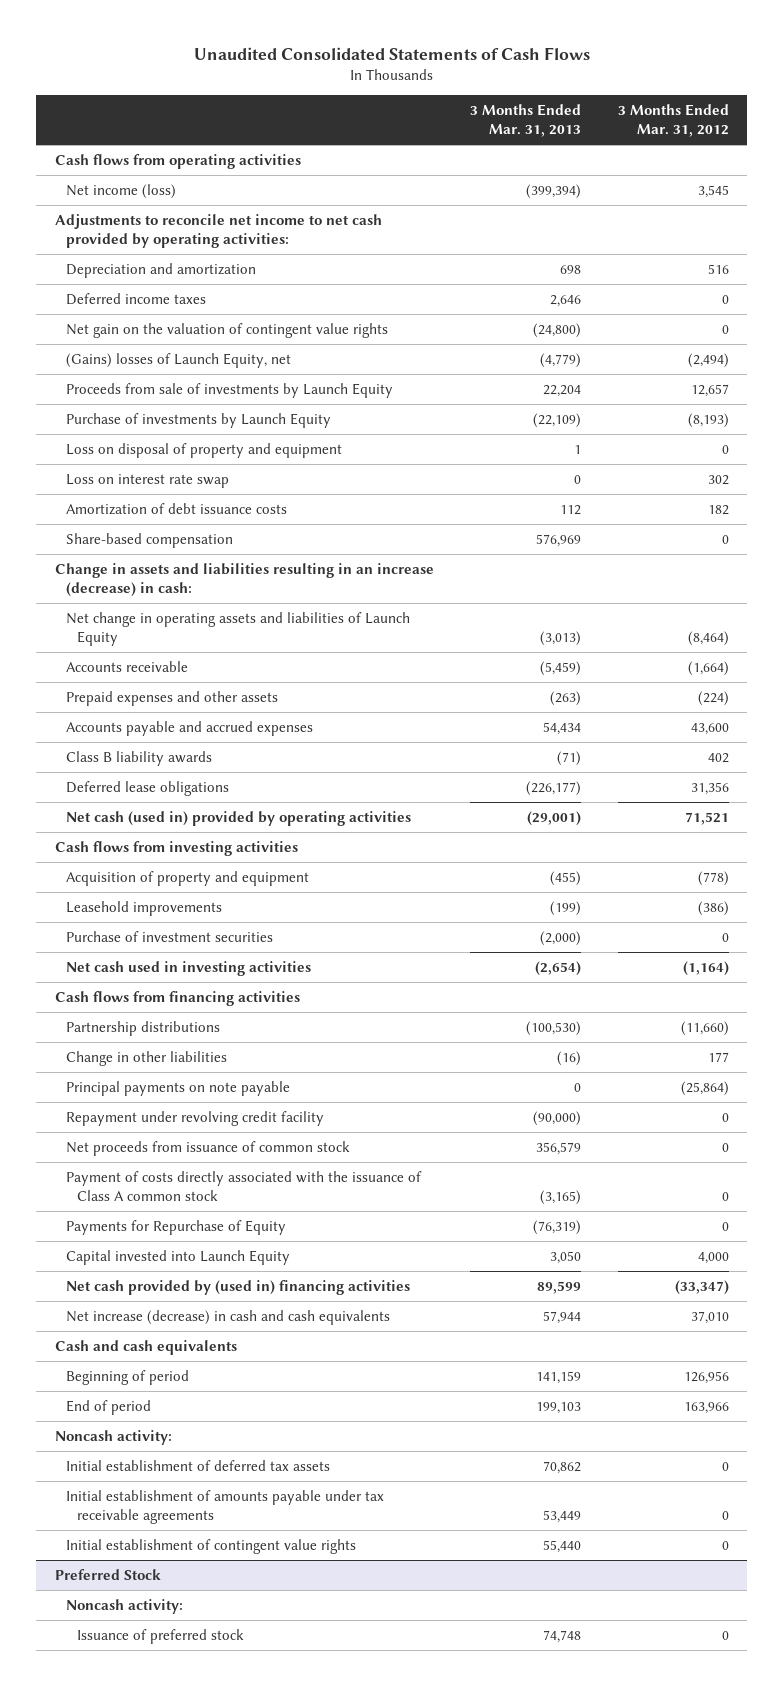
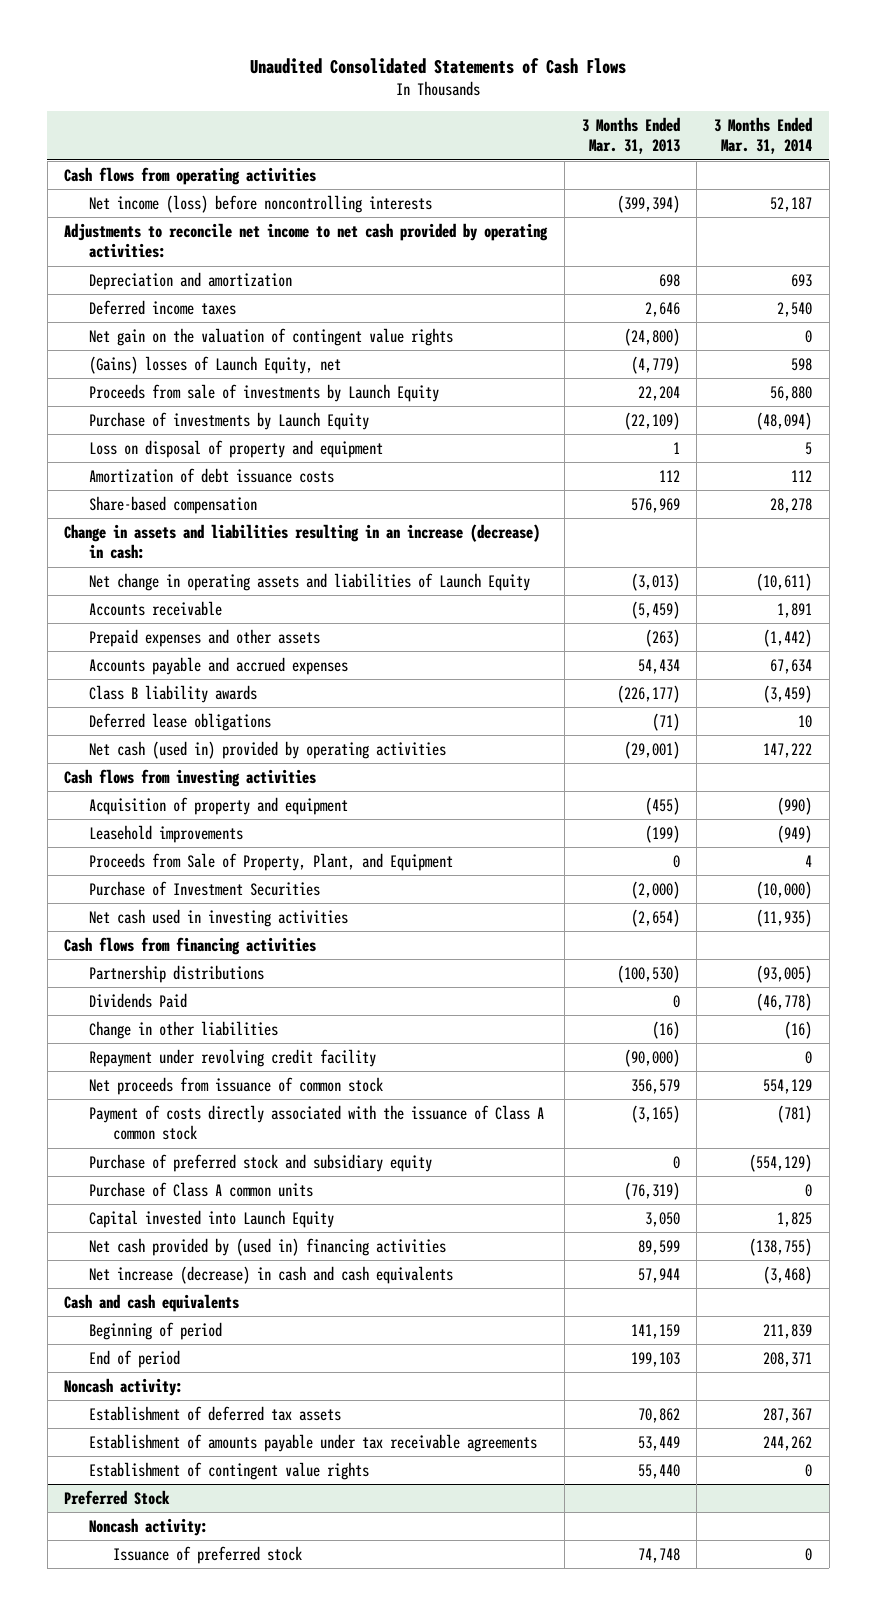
[617,104,729,138] 3 Months Ended Mar. 31, 2012 -> none
none -> [714,116,813,155] 3 Months Ended Mar. 31, 2014
[65,183,176,199] Net income (loss) -> [88,194,432,213] Net income (loss) before noncontrolling interests
[65,473,229,488] Loss on interest rate swap -> none
[557,750,582,766] (71) -> [616,684,680,703] (226,177)
[526,780,582,796] (226,177) -> [651,712,680,731] (71)
none -> [88,852,453,871] Proceeds from Sale of Property, Plant, and Equipment
[65,930,273,942] Purchase of investment securities -> [88,880,320,896] Purchase of Investment Securities
none -> [88,992,187,1008] Dividends Paid
[65,1080,290,1096] Principal payments on note payable -> none
none -> [88,1153,432,1172] Purchase of preferred stock and subsidiary equity
[65,1219,286,1235] Payments for Repurchase of Equity -> [88,1181,313,1197] Purchase of Class A common units
[65,1459,330,1471] Initial establishment of deferred tax assets -> [88,1405,341,1421] Establishment of deferred tax assets
[65,1489,384,1524] Initial establishment of amounts payable under tax receivable agreements -> [88,1433,537,1452] Establishment of amounts payable under tax receivable agreements
[65,1538,356,1554] Initial establishment of contingent value rights -> [88,1461,369,1480] Establishment of contingent value rights

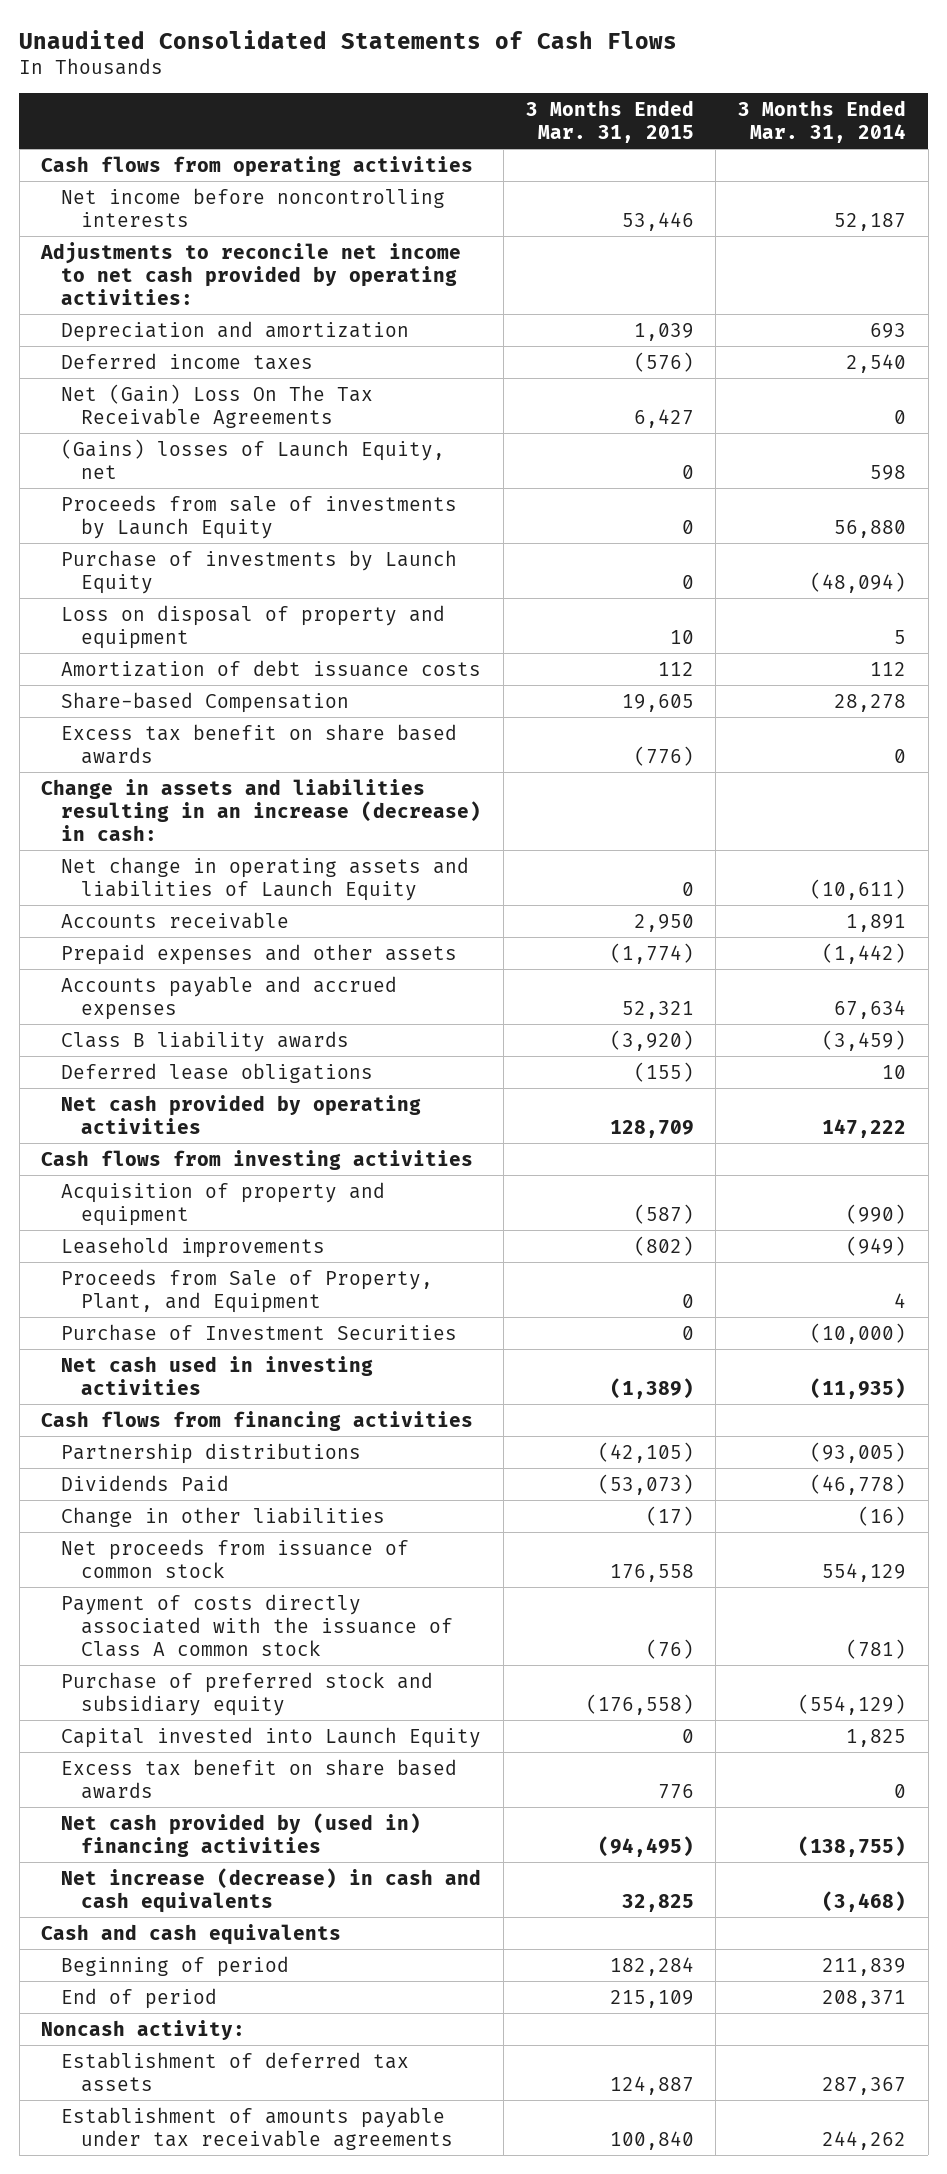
[581,116,680,155] 3 Months Ended Mar. 31, 2013 -> none
none -> [525,99,694,144] 3 Months Ended Mar. 31, 2015
[88,194,432,213] Net income (loss) before noncontrolling interests -> [61,187,446,227] Net income before noncontrolling interests
[88,327,453,346] Net gain on the valuation of contingent value rights -> none
none -> [61,383,374,428] Net (Gain) Loss On The Tax Receivable Agreements
[88,495,257,514] Share-based compensation -> [61,691,350,713] Share-based Compensation
none -> [61,723,458,764] Excess tax benefit on share based awards
[88,740,446,759] Net cash (used in) provided by operating activities -> [61,1094,422,1134] Net cash provided by operating activities
[88,1048,376,1067] Repayment under revolving credit facility -> none
[88,1181,313,1197] Purchase of Class A common units -> none
none -> [61,1758,458,1799] Excess tax benefit on share based awards
[88,1461,369,1480] Establishment of contingent value rights -> none
[64,1489,171,1505] Preferred Stock -> none
[88,1517,208,1536] Noncash activity: -> none
[113,1545,303,1564] Issuance of preferred stock -> none

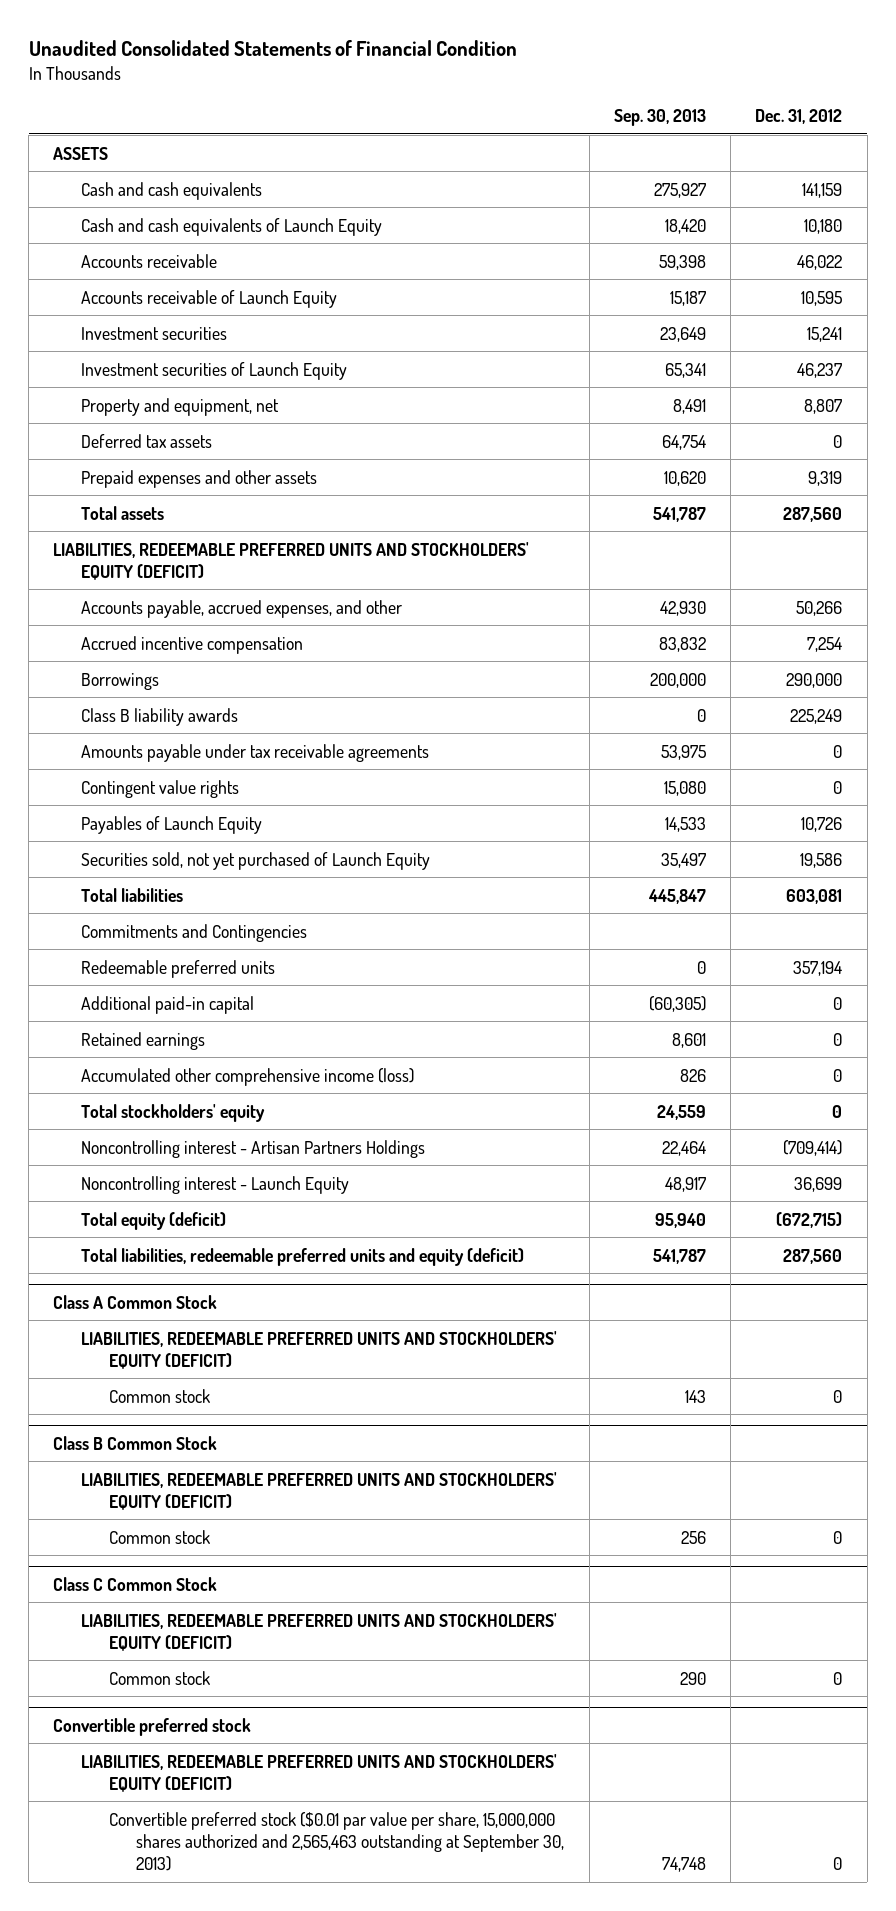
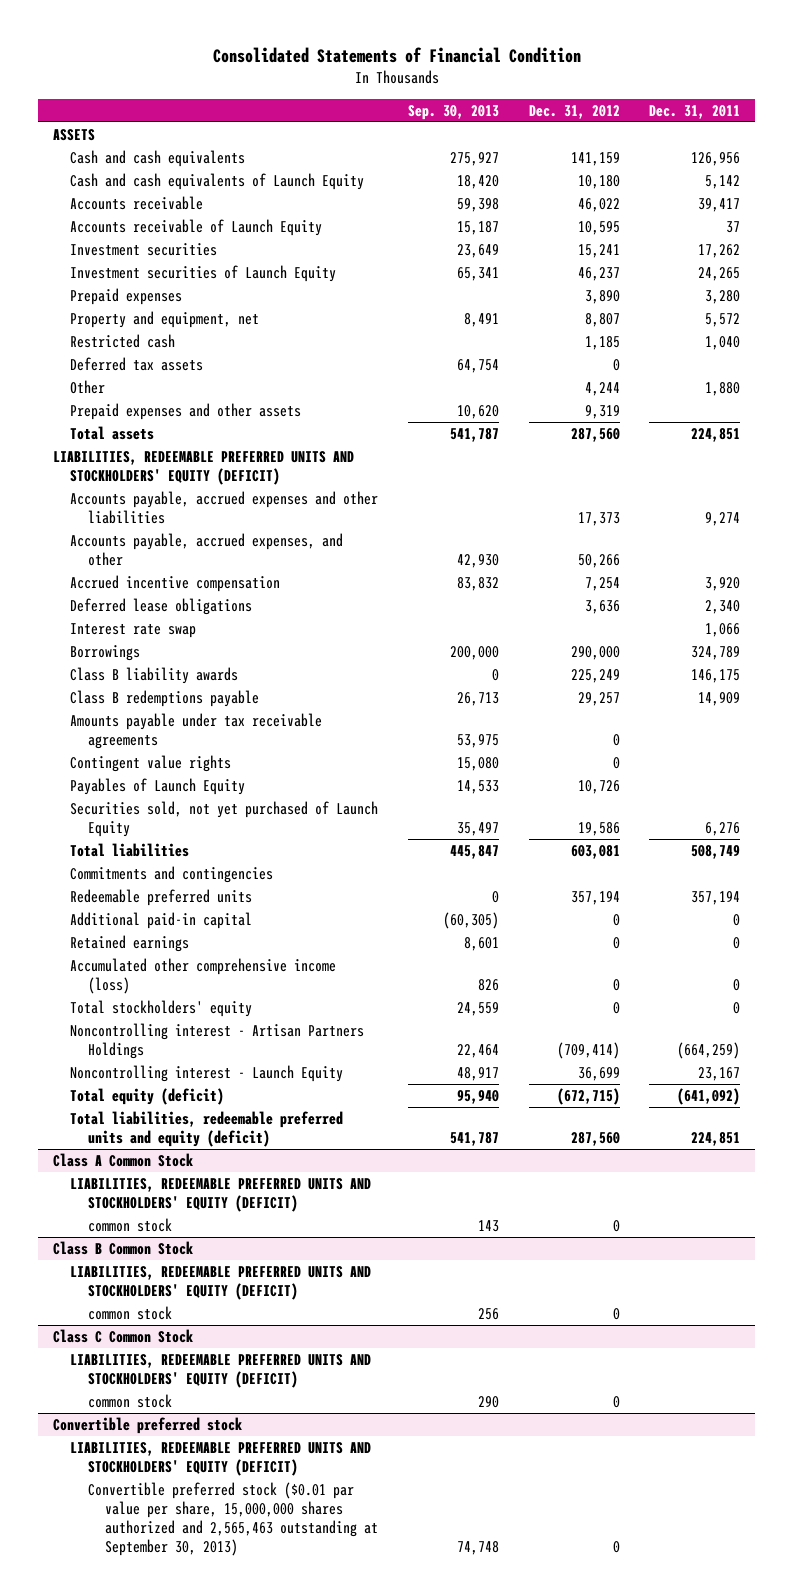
[28,40,517,57] Unaudited Consolidated Statements of Financial Condition -> [212,47,581,64] Consolidated Statements of Financial Condition
none -> [649,104,741,119] Dec. 31, 2011
none -> [70,287,183,305] Prepaid expenses
none -> [70,333,176,348] Restricted cash
none -> [70,379,106,394] Other
none -> [70,490,379,524] Accounts payable, accrued expenses and other liabilities
none -> [70,597,253,615] Deferred lease obligations
none -> [70,622,197,638] Interest rate swap
none -> [70,689,260,707] Class B redemptions payable
[81,923,308,942] Commitments and Contingencies -> [70,865,274,883] Commitments and contingencies
[108,1388,210,1403] Common stock -> [87,1217,172,1232] common stock
[108,1529,210,1544] Common stock -> [87,1305,172,1320] common stock
[108,1670,210,1685] Common stock -> [87,1393,172,1408] common stock

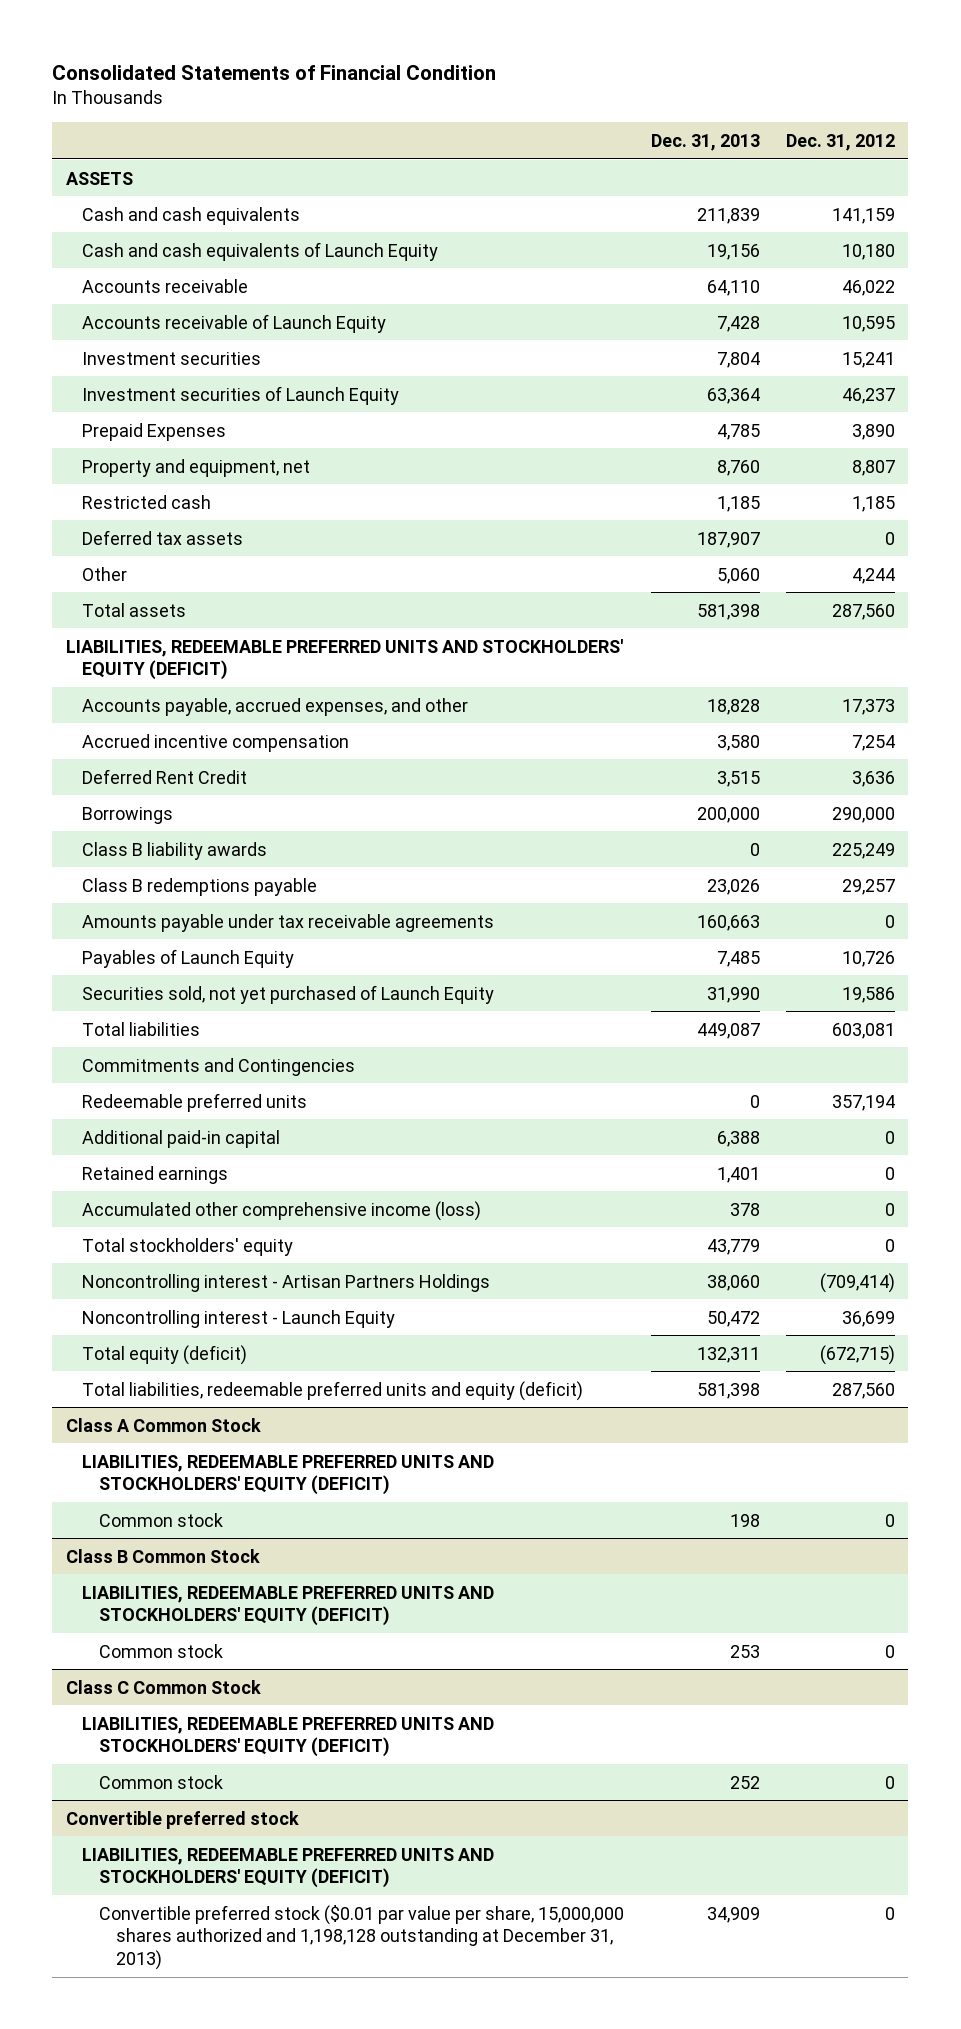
[407,104,499,120] Sep. 30, 2013 -> none
[649,104,741,119] Dec. 31, 2011 -> none
none -> [650,134,760,152] Dec. 31, 2013
[70,287,183,305] Prepaid expenses -> [82,422,227,441] Prepaid Expenses
[70,402,302,420] Prepaid expenses and other assets -> none
[70,490,379,524] Accounts payable, accrued expenses and other liabilities -> none
[577,553,620,568] 50,266 -> [842,698,896,715] 17,373
[70,622,197,638] Interest rate swap -> none
[70,597,253,615] Deferred lease obligations -> [82,768,248,784] Deferred Rent Credit
[70,754,232,772] Contingent value rights -> none
[70,865,274,883] Commitments and contingencies -> [82,1057,356,1076] Commitments and Contingencies
[87,1217,172,1232] common stock -> [99,1512,224,1527] Common stock
[87,1305,172,1320] common stock -> [99,1643,224,1658] Common stock
[87,1393,172,1408] common stock -> [99,1774,224,1789] Common stock
[87,1481,378,1556] Convertible preferred stock ($0.01 par value per share, 15,000,000 shares authorized and 2,565,463 outstanding at September 30, 2013) -> [99,1904,625,1971] Convertible preferred stock ($0.01 par value per share, 15,000,000 shares authorized and 1,198,128 outstanding at December 31, 2013)

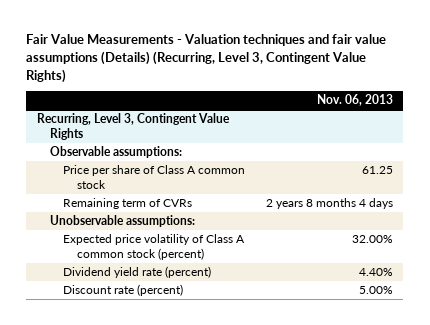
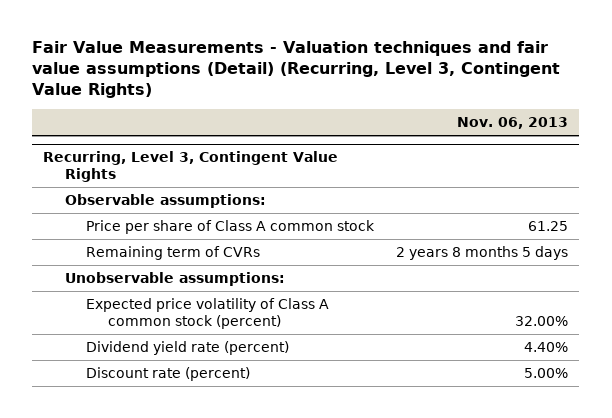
[26,34,387,83] Fair Value Measurements - Valuation techniques and fair value assumptions (Details) (Recurring, Level 3, Contingent Value Rights) -> [32,41,561,99] Fair Value Measurements - Valuation techniques and fair value assumptions (Detail) (Recurring, Level 3, Contingent Value Rights)
[266,198,394,210] 2 years 8 months 4 days -> [396,246,569,261] 2 years 8 months 5 days

